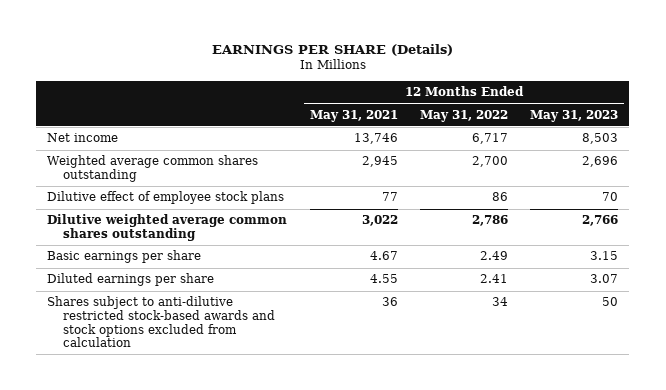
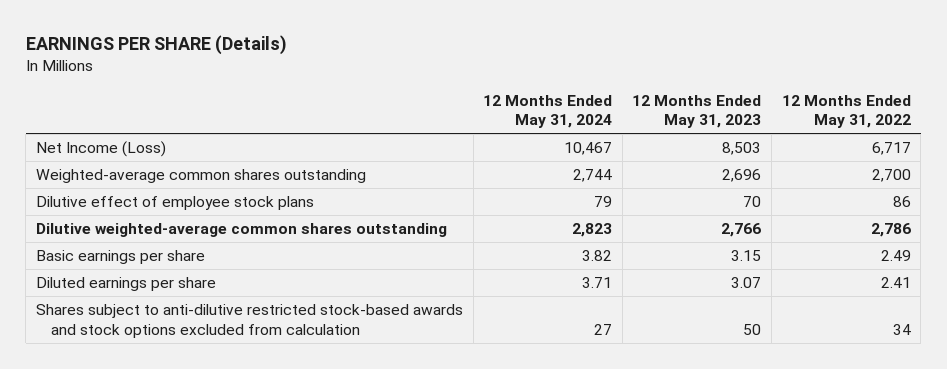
[309,109,398,122] May 31, 2021 -> none
none -> [483,94,613,129] 12 Months Ended May 31, 2024
[47,133,119,143] Net income -> [36,141,167,158] Net Income (Loss)
[47,155,259,183] Weighted average common shares outstanding -> [36,169,367,184] Weighted-average common shares outstanding
[47,214,288,242] Dilutive weighted average common shares outstanding -> [36,223,448,238] Dilutive weighted-average common shares outstanding

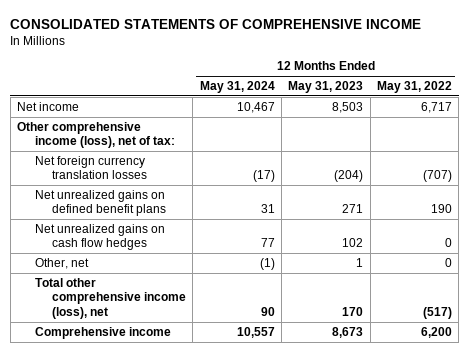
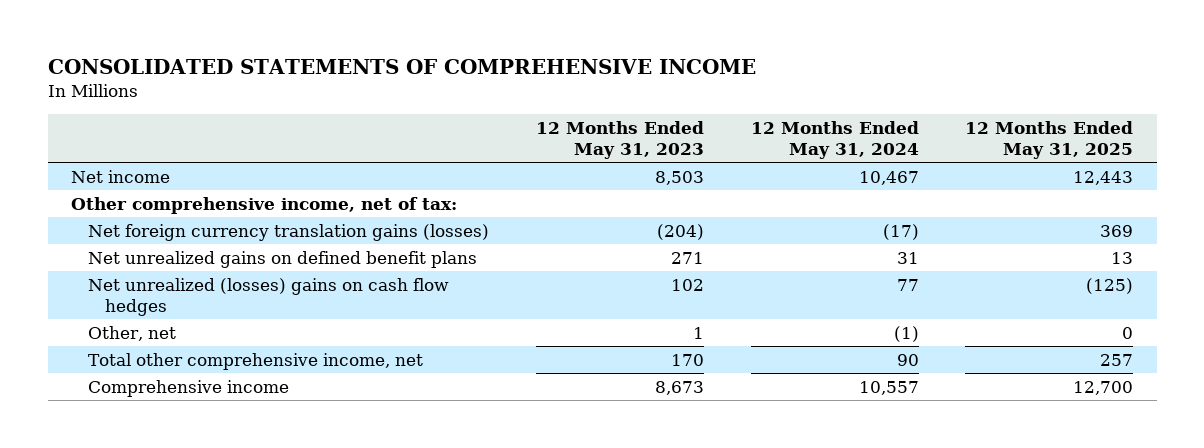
[376,80,452,93] May 31, 2022 -> none
none -> [965,120,1134,159] 12 Months Ended May 31, 2025
[17,121,175,149] Other comprehensive income (loss), net of tax: -> [71,196,458,214] Other comprehensive income, net of tax:
[34,155,148,180] Net foreign currency translation losses -> [87,223,489,241] Net foreign currency translation gains (losses)
[34,223,165,251] Net unrealized gains on cash flow hedges -> [87,277,449,317] Net unrealized (losses) gains on cash flow hedges
[34,277,187,320] Total other comprehensive income (loss), net -> [87,352,423,370] Total other comprehensive income, net

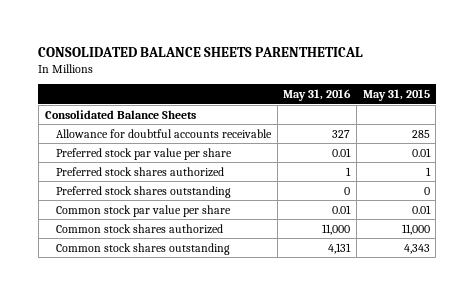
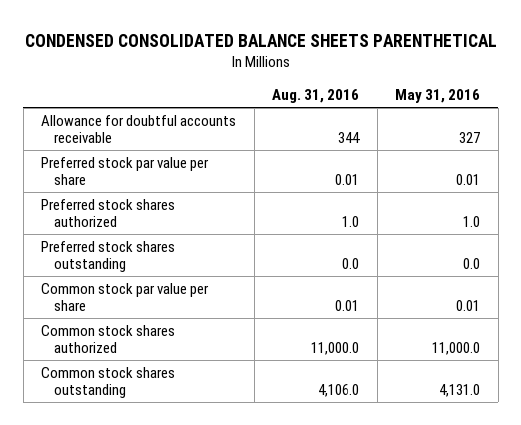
[38,46,364,57] CONSOLIDATED BALANCE SHEETS PARENTHETICAL -> [24,33,497,47] CONDENSED CONSOLIDATED BALANCE SHEETS PARENTHETICAL
[362,89,430,102] May 31, 2015 -> none
none -> [272,88,360,103] Aug. 31, 2016
[44,109,196,119] Consolidated Balance Sheets -> none
[346,166,352,176] 1 -> [463,216,481,228] 1.0
[344,186,351,195] 0 -> [463,258,481,270] 0.0
[322,223,351,235] 11,000 -> [432,342,481,356] 11,000.0
[328,242,352,254] 4,131 -> [439,384,481,398] 4,131.0

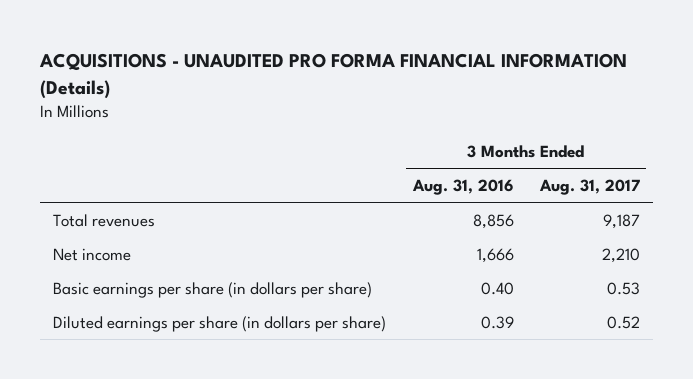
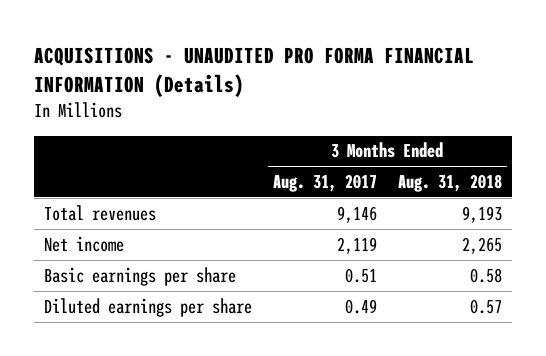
[411,178,514,195] Aug. 31, 2016 -> none
none -> [397,173,502,192] Aug. 31, 2018
[602,213,640,229] 9,187 -> [336,205,377,223] 9,146
[601,247,640,263] 2,210 -> [336,236,377,254] 2,119
[53,281,373,298] Basic earnings per share (in dollars per share) -> [44,266,237,286] Basic earnings per share
[606,281,640,295] 0.53 -> [344,267,377,283] 0.51
[53,315,387,332] Diluted earnings per share (in dollars per share) -> [44,297,253,317] Diluted earnings per share
[606,315,640,329] 0.52 -> [344,298,377,314] 0.49

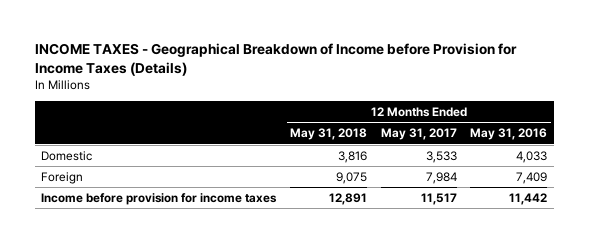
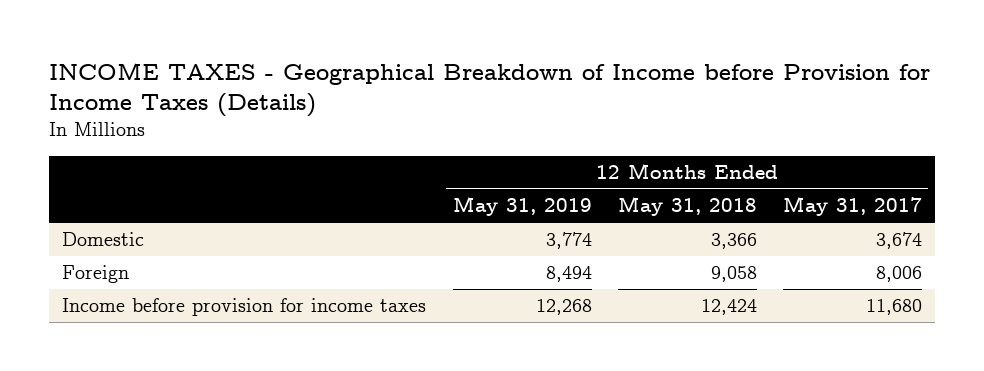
[470,128,548,141] May 31, 2016 -> none
none -> [452,196,592,217] May 31, 2019
[338,150,368,163] 3,816 -> [710,233,757,250] 3,366
[425,150,457,163] 3,533 -> [875,232,922,250] 3,674
[336,171,368,184] 9,075 -> [710,266,757,283] 9,058
[425,171,457,184] 7,984 -> [875,266,922,283] 8,006
[329,192,368,205] 12,891 -> [700,299,757,316] 12,424
[420,192,457,205] 11,517 -> [865,299,922,316] 11,680

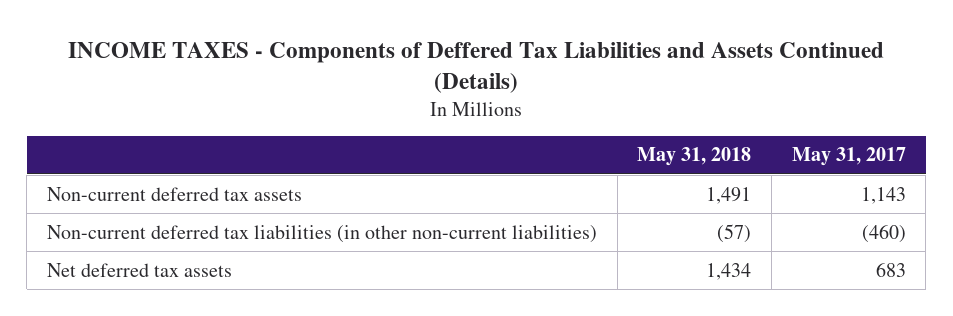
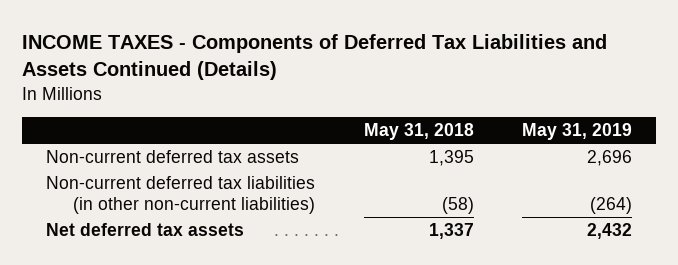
[68,41,885,93] INCOME TAXES - Components of Deffered Tax Liabilities and Assets Continued (Details) -> [22,34,608,81] INCOME TAXES - Components of Deferred Tax Liabilities and Assets Continued (Details)
[791,147,906,167] May 31, 2017 -> none
none -> [521,123,632,141] May 31, 2019
[706,186,752,204] 1,491 -> [428,150,474,167] 1,395
[717,223,752,243] (57) -> [441,197,474,215] (58)
[706,262,752,280] 1,434 -> [428,223,474,240] 1,337

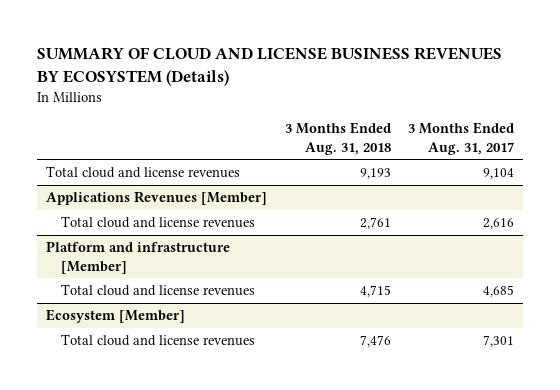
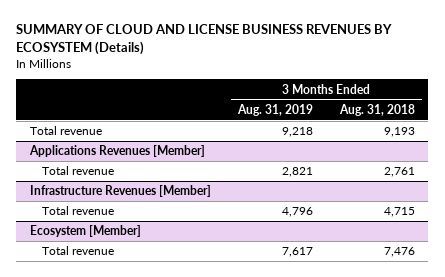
[408,122,515,155] 3 Months Ended Aug. 31, 2017 -> none
none -> [236,103,313,116] Aug. 31, 2019
[45,166,240,179] Total cloud and license revenues -> [29,126,102,136] Total revenue
[45,241,230,274] Platform and infrastructure [Member] -> none
[61,216,256,229] Total cloud and license revenues -> [41,166,114,176] Total revenue
none -> [29,185,211,198] Infrastructure Revenues [Member]
[61,284,256,297] Total cloud and license revenues -> [41,206,114,216] Total revenue
[61,334,256,347] Total cloud and license revenues -> [41,246,114,256] Total revenue

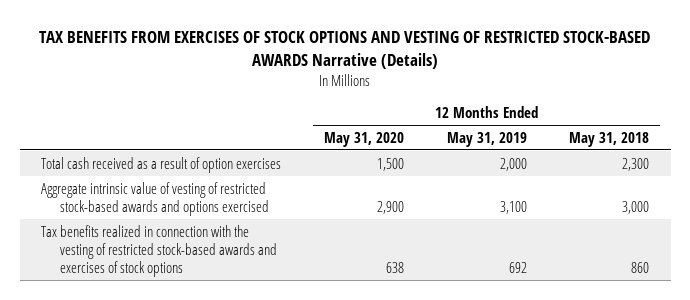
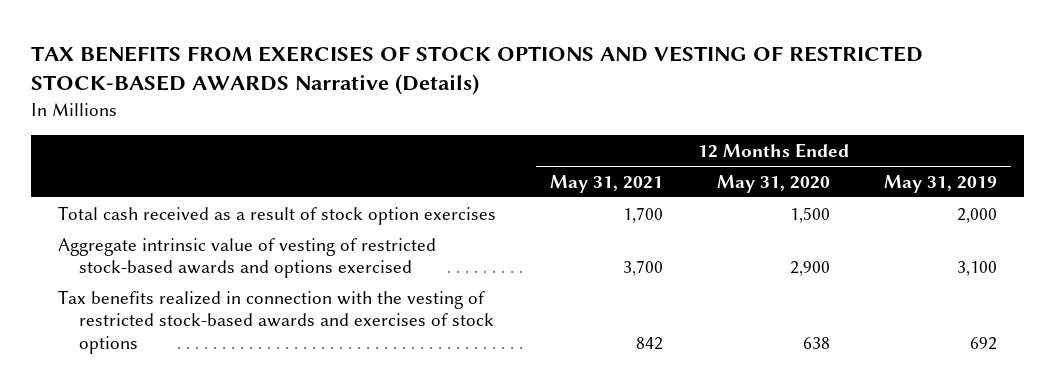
[569,131,650,147] May 31, 2018 -> none
none -> [549,174,663,193] May 31, 2021
[41,156,282,173] Total cash received as a result of option exercises -> [57,205,496,225] Total cash received as a result of stock option exercises

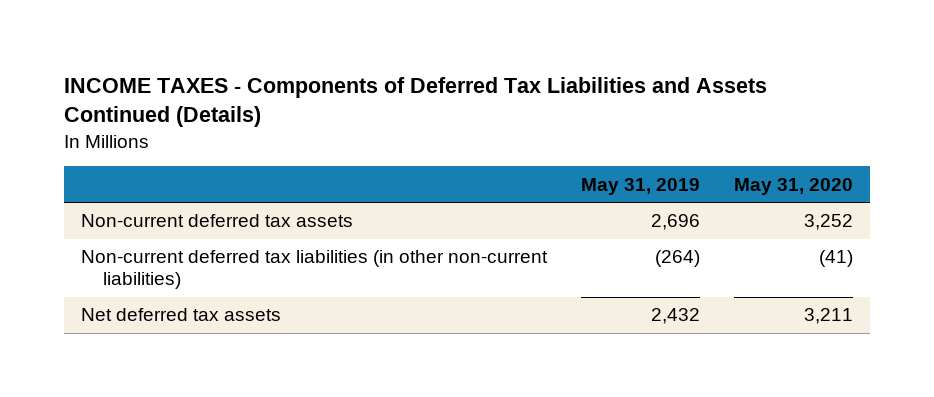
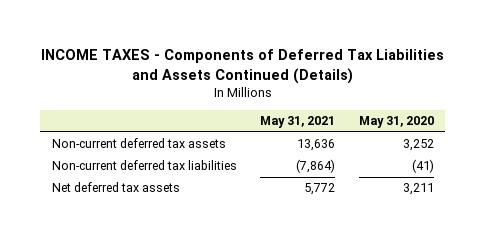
[581,177,701,195] May 31, 2019 -> none
none -> [260,116,336,129] May 31, 2021
[81,250,549,290] Non-current deferred tax liabilities (in other non-current liabilities) -> [52,160,238,171] Non-current deferred tax liabilities

